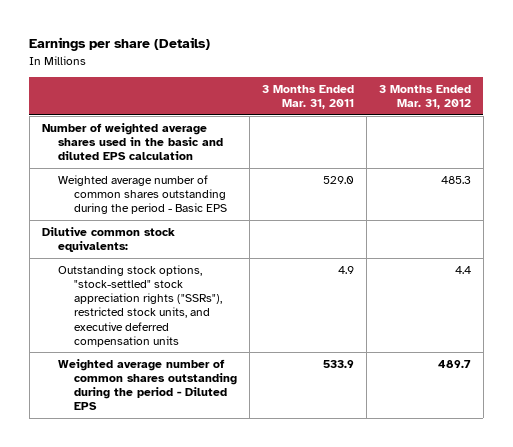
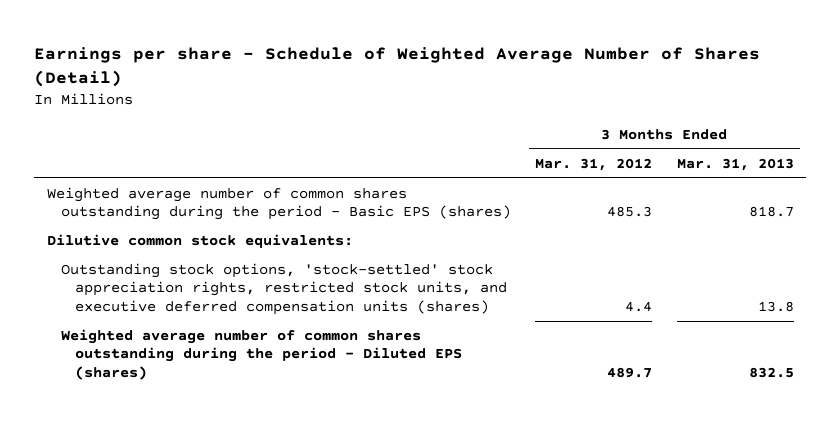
[29,37,211,52] Earnings per share (Details) -> [34,46,761,87] Earnings per share - Schedule of Weighted Average Number of Shares (Detail)
[261,85,354,110] 3 Months Ended Mar. 31, 2011 -> none
none -> [676,157,794,171] Mar. 31, 2013
[41,122,223,161] Number of weighted average shares used in the basic and diluted EPS calculation -> none
[57,174,228,215] Weighted average number of common shares outstanding during the period - Basic EPS -> [46,187,511,221] Weighted average number of common shares outstanding during the period - Basic EPS (shares)
[57,264,223,347] Outstanding stock options, "stock-settled" stock appreciation rights ("SSRs"), restricted stock units, and executive deferred compensation units -> [60,263,507,315] Outstanding stock options, 'stock-settled' stock appreciation rights, restricted stock units, and executive deferred compensation units (shares)
[57,358,238,411] Weighted average number of common shares outstanding during the period - Diluted EPS -> [60,329,462,380] Weighted average number of common shares outstanding during the period - Diluted EPS (shares)

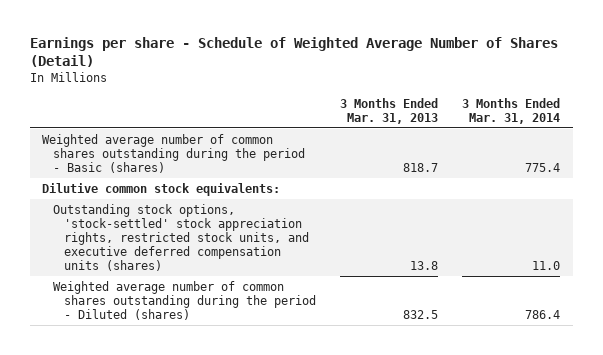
[535,157,653,171] Mar. 31, 2012 -> none
none -> [462,97,561,124] 3 Months Ended Mar. 31, 2014
[46,187,511,221] Weighted average number of common shares outstanding during the period - Basic EPS (shares) -> [42,133,306,173] Weighted average number of common shares outstanding during the period - Basic (shares)
[60,329,462,380] Weighted average number of common shares outstanding during the period - Diluted EPS (shares) -> [53,280,316,320] Weighted average number of common shares outstanding during the period - Diluted (shares)

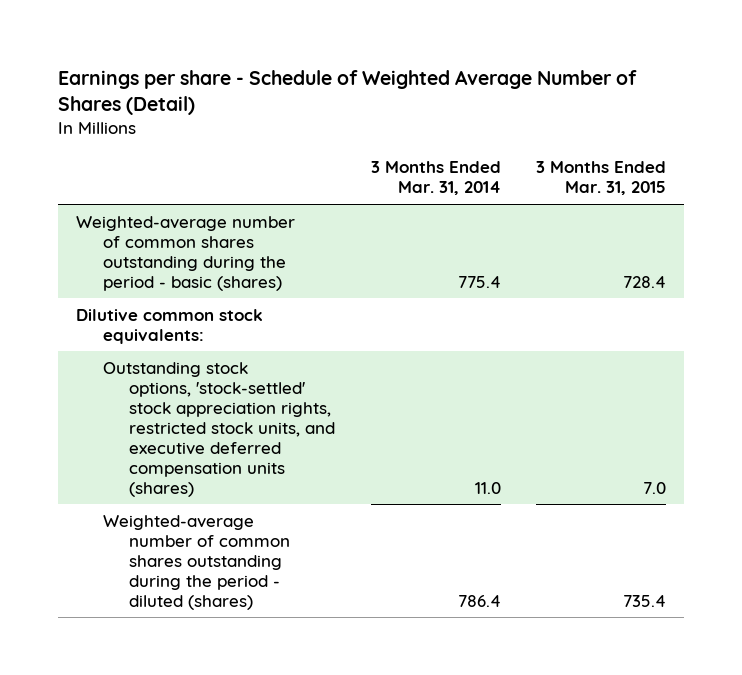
[340,97,439,124] 3 Months Ended Mar. 31, 2013 -> none
none -> [536,161,667,196] 3 Months Ended Mar. 31, 2015
[42,133,306,173] Weighted average number of common shares outstanding during the period - Basic (shares) -> [76,215,296,291] Weighted-average number of common shares outstanding during the period - basic (shares)
[53,280,316,320] Weighted average number of common shares outstanding during the period - Diluted (shares) -> [102,514,291,610] Weighted-average number of common shares outstanding during the period - diluted (shares)

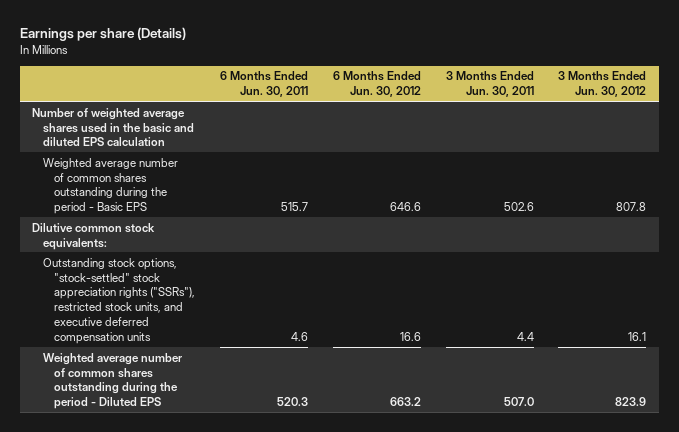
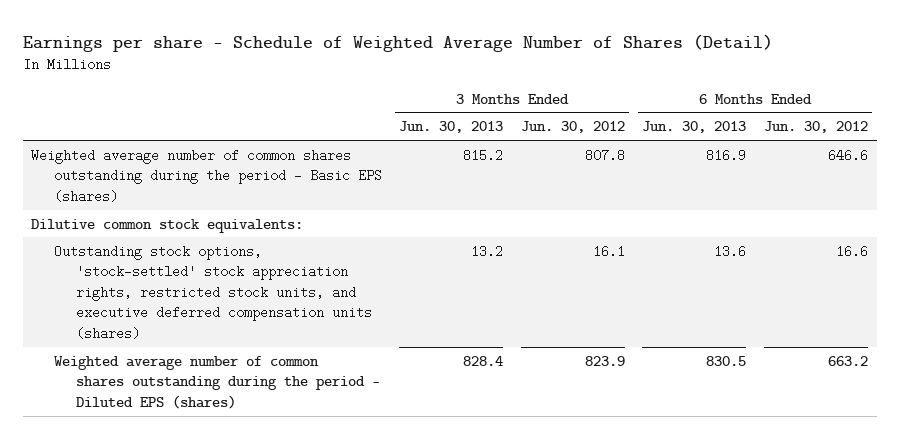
[19,27,186,42] Earnings per share (Details) -> [22,33,773,52] Earnings per share - Schedule of Weighted Average Number of Shares (Detail)
[219,71,308,98] 6 Months Ended Jun. 30, 2011 -> none
[445,71,534,98] 3 Months Ended Jun. 30, 2011 -> none
none -> [399,121,504,134] Jun. 30, 2013
none -> [642,121,747,134] Jun. 30, 2013
[32,107,195,147] Number of weighted average shares used in the basic and diluted EPS calculation -> none
[43,157,179,215] Weighted average number of common shares outstanding during the period - Basic EPS -> [31,148,382,203] Weighted average number of common shares outstanding during the period - Basic EPS (shares)
[43,257,195,345] Outstanding stock options, "stock-settled" stock appreciation rights ("SSRs"), restricted stock units, and executive deferred compensation units -> [53,244,373,340] Outstanding stock options, 'stock-settled' stock appreciation rights, restricted stock units, and executive deferred compensation units (shares)
[43,352,183,410] Weighted average number of common shares outstanding during the period - Diluted EPS -> [53,355,381,409] Weighted average number of common shares outstanding during the period - Diluted EPS (shares)

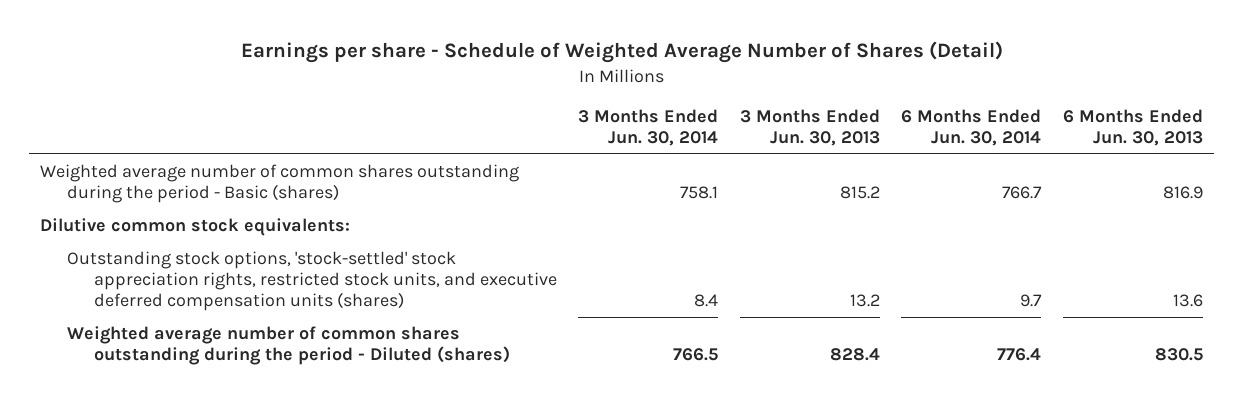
[520,121,625,134] Jun. 30, 2012 -> none
[763,121,868,134] Jun. 30, 2012 -> none
none -> [578,108,719,146] 3 Months Ended Jun. 30, 2014
none -> [901,108,1042,146] 6 Months Ended Jun. 30, 2014
[31,148,382,203] Weighted average number of common shares outstanding during the period - Basic EPS (shares) -> [40,164,520,204] Weighted average number of common shares outstanding during the period - Basic (shares)
[53,355,381,409] Weighted average number of common shares outstanding during the period - Diluted EPS (shares) -> [66,326,510,366] Weighted average number of common shares outstanding during the period - Diluted (shares)

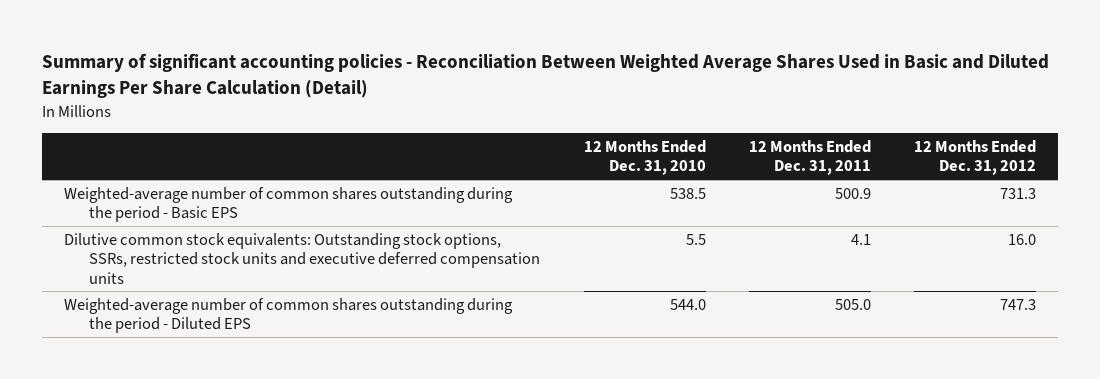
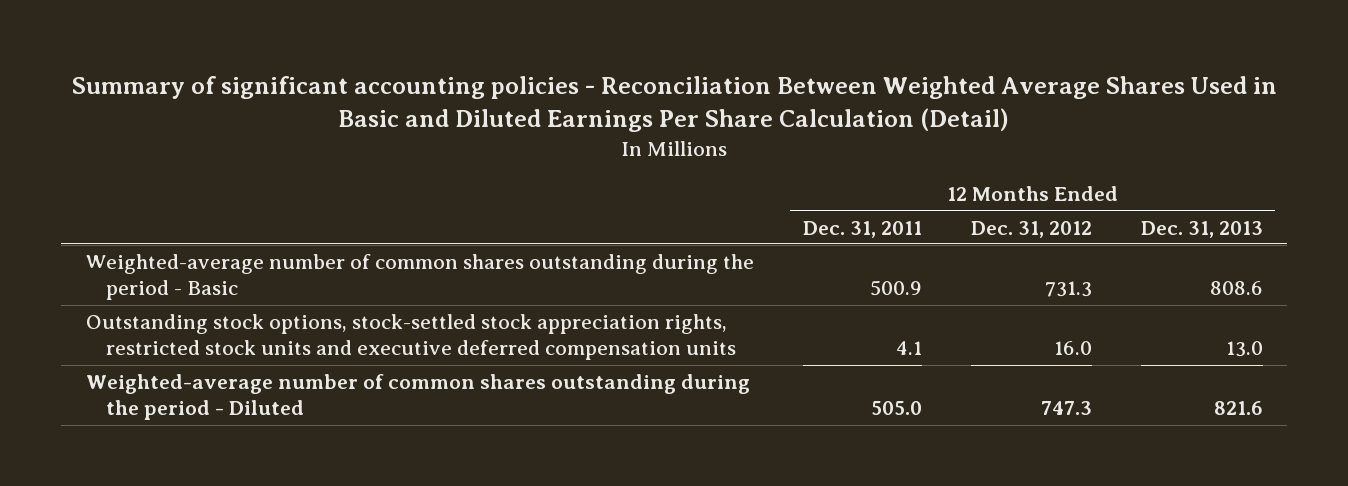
[583,139,706,176] 12 Months Ended Dec. 31, 2010 -> none
none -> [1140,220,1263,238] Dec. 31, 2013
[64,186,514,223] Weighted-average number of common shares outstanding during the period - Basic EPS -> [85,254,754,301] Weighted-average number of common shares outstanding during the period - Basic
[64,232,541,284] Dilutive common stock equivalents: Outstanding stock options, SSRs, restricted stock units and executive deferred compensation units -> [85,314,736,361] Outstanding stock options, stock-settled stock appreciation rights, restricted stock units and executive deferred compensation units
[64,297,514,334] Weighted-average number of common shares outstanding during the period - Diluted EPS -> [85,374,750,421] Weighted-average number of common shares outstanding during the period - Diluted

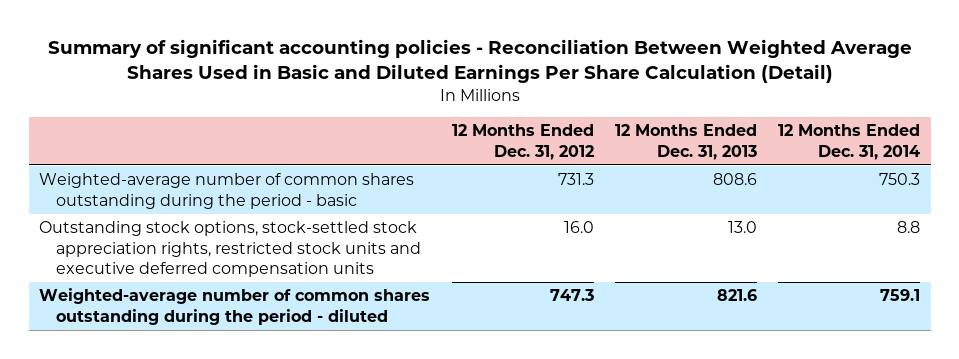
[802,220,922,238] Dec. 31, 2011 -> none
none -> [778,124,921,160] 12 Months Ended Dec. 31, 2014
[85,254,754,301] Weighted-average number of common shares outstanding during the period - Basic -> [39,173,415,209] Weighted-average number of common shares outstanding during the period - basic
[85,374,750,421] Weighted-average number of common shares outstanding during the period - Diluted -> [39,288,431,325] Weighted-average number of common shares outstanding during the period - diluted

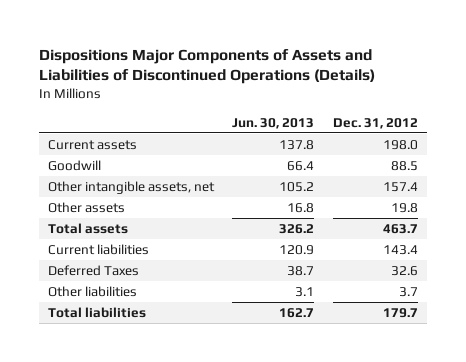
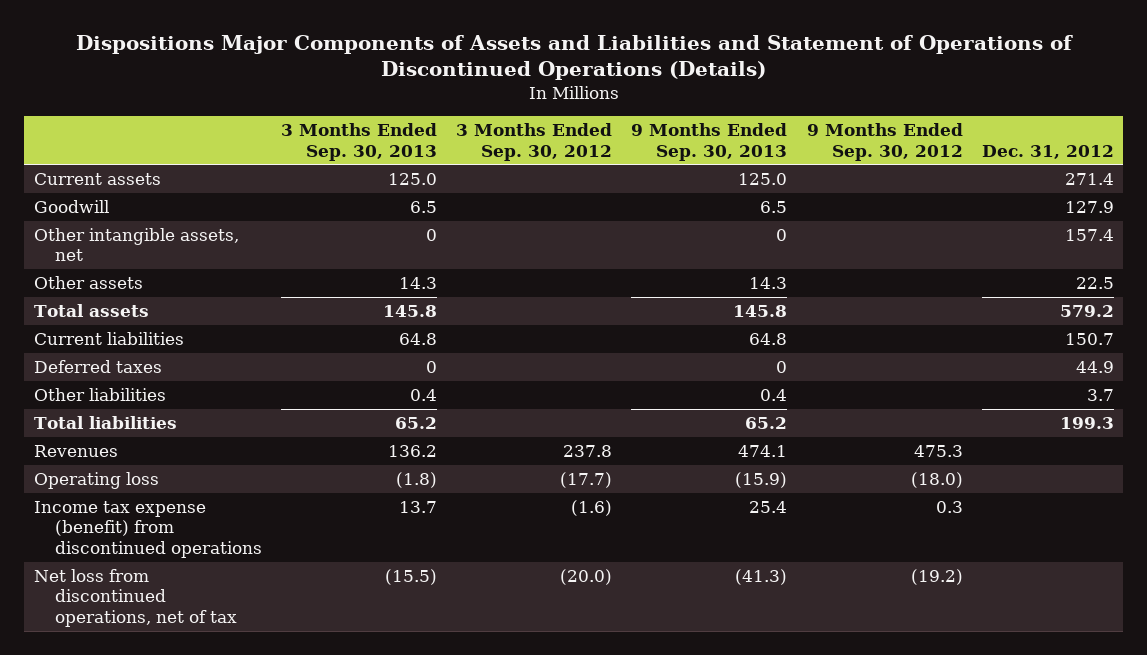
[38,48,375,85] Dispositions Major Components of Assets and Liabilities of Discontinued Operations (Details) -> [75,35,1073,81] Dispositions Major Components of Assets and Liabilities and Statement of Operations of Discontinued Operations (Details)
[232,117,315,129] Jun. 30, 2013 -> none
none -> [281,123,438,161] 3 Months Ended Sep. 30, 2013
none -> [456,123,613,161] 3 Months Ended Sep. 30, 2012
none -> [631,123,788,161] 9 Months Ended Sep. 30, 2013
none -> [806,123,963,161] 9 Months Ended Sep. 30, 2012
[382,139,418,150] 198.0 -> [1064,172,1114,185] 271.4
[390,160,418,171] 88.5 -> [1064,200,1114,213] 127.9
[390,202,418,213] 19.8 -> [1075,276,1114,289] 22.5
[382,223,418,234] 463.7 -> [1059,304,1114,317] 579.2
[382,244,418,255] 143.4 -> [1064,332,1114,345] 150.7
[48,264,140,276] Deferred Taxes -> [33,359,162,373] Deferred taxes
[390,265,418,276] 32.6 -> [1075,360,1114,373] 44.9
[382,307,418,318] 179.7 -> [1059,416,1114,429] 199.3
none -> [33,444,118,457] Revenues
none -> [33,471,159,489] Operating loss
none -> [33,500,263,559] Income tax expense (benefit) from discontinued operations
none -> [33,568,238,628] Net loss from discontinued operations, net of tax

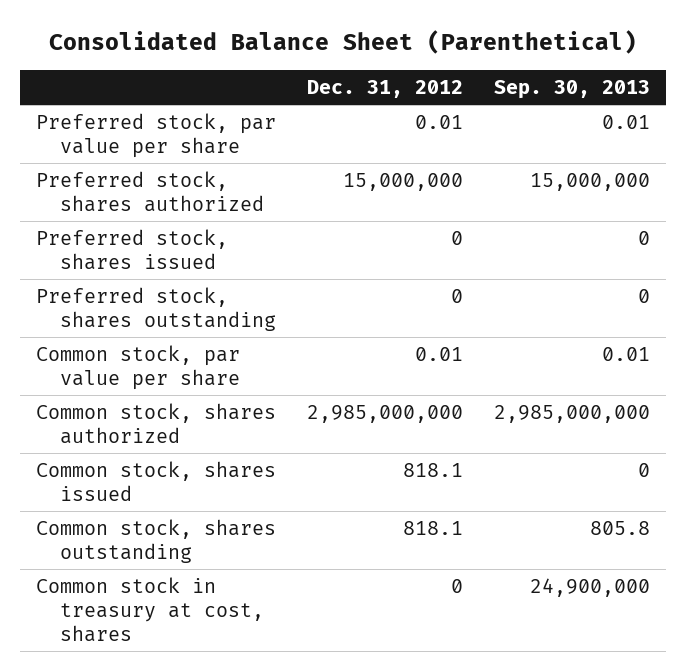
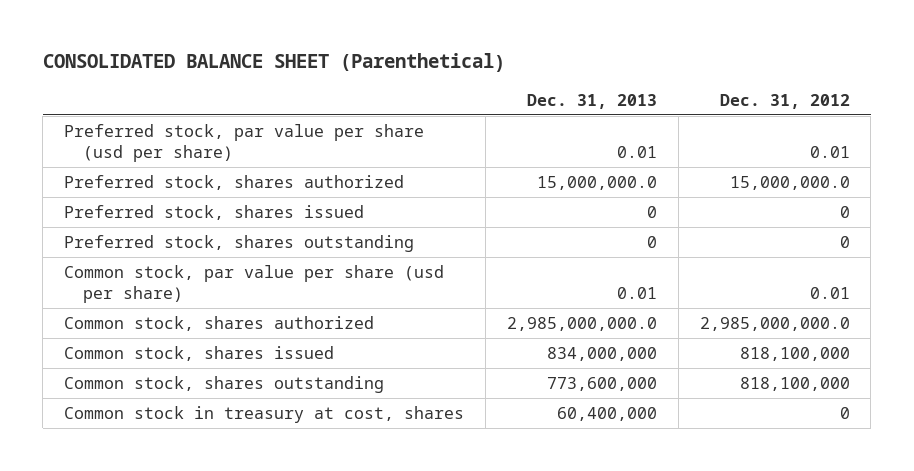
[49,30,638,55] Consolidated Balance Sheet (Parenthetical) -> [42,53,505,73] CONSOLIDATED BALANCE SHEET (Parenthetical)
[494,80,651,100] Sep. 30, 2013 -> none
none -> [526,93,657,109] Dec. 31, 2013
[35,113,276,158] Preferred stock, par value per share -> [64,124,425,162] Preferred stock, par value per share (usd per share)
[343,173,464,192] 15,000,000 -> [729,176,850,191] 15,000,000.0
[35,345,241,390] Common stock, par value per share -> [64,265,445,303] Common stock, par value per share (usd per share)
[307,405,464,424] 2,985,000,000 -> [699,317,850,332] 2,985,000,000.0
[403,463,464,478] 818.1 -> [739,347,850,362] 818,100,000
[403,521,464,536] 818.1 -> [739,377,850,392] 818,100,000

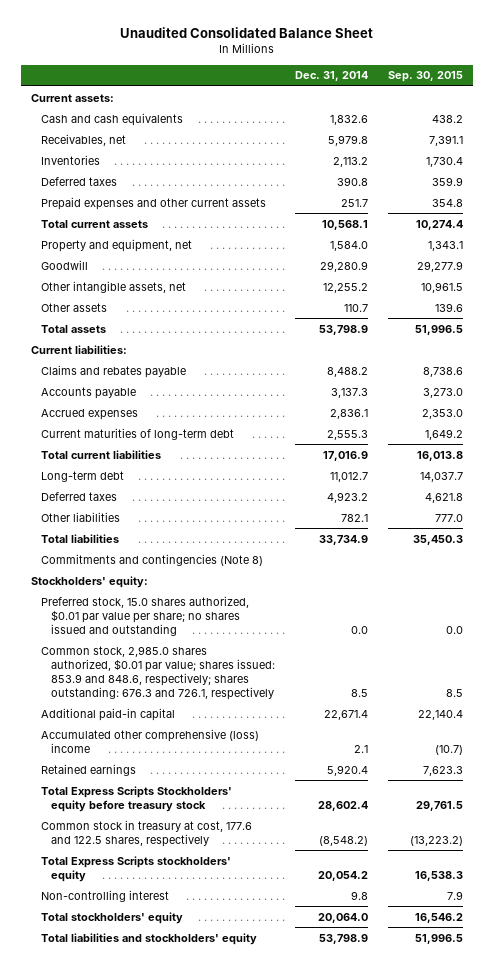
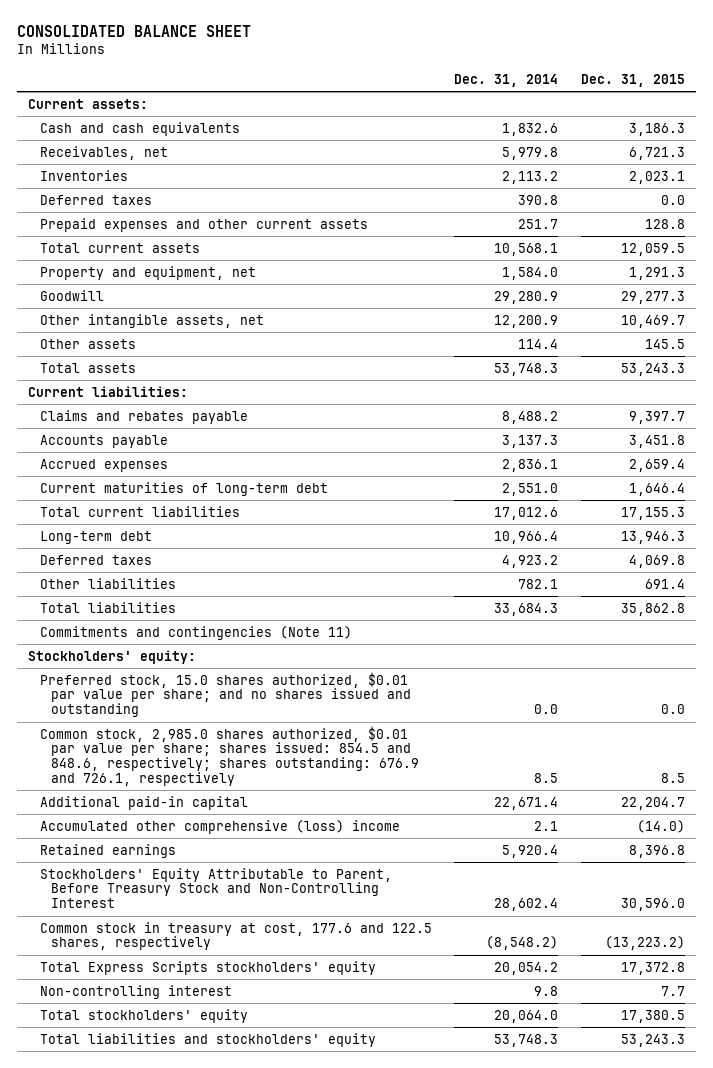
[120,27,374,39] Unaudited Consolidated Balance Sheet -> [17,25,252,38] CONSOLIDATED BALANCE SHEET
[388,71,464,83] Sep. 30, 2015 -> none
none -> [580,73,685,87] Dec. 31, 2015
[322,282,368,293] 12,255.2 -> [494,314,559,328] 12,200.9
[343,303,368,312] 110.7 -> [518,338,559,349] 114.4
[318,324,368,335] 53,798.9 -> [494,362,559,376] 53,748.3
[326,429,368,440] 2,555.3 -> [502,482,559,496] 2,551.0
[322,450,368,461] 17,016.9 -> [494,506,559,520] 17,012.6
[329,471,368,482] 11,012.7 -> [494,530,559,544] 10,966.4
[318,534,368,545] 33,734.9 -> [494,602,559,616] 33,684.3
[40,553,263,566] Commitments and contingencies (Note 8) -> [39,625,352,640] Commitments and contingencies (Note 11)
[40,595,249,636] Preferred stock, 15.0 shares authorized, $0.01 par value per share; no shares issued and outstanding -> [39,671,411,718] Preferred stock, 15.0 shares authorized, $0.01 par value per share; and no shares issued and outstanding
[40,645,275,700] Common stock, 2,985.0 shares authorized, $0.01 par value; shares issued: 853.9 and 848.6, respectively; shares outstanding: 676.3 and 726.1, respectively -> [39,725,419,787] Common stock, 2,985.0 shares authorized, $0.01 par value per share; shares issued: 854.5 and 848.6, respectively; shares outstanding: 676.9 and 726.1, respectively
[40,785,232,812] Total Express Scripts Stockholders' equity before treasury stock -> [39,867,392,909] Stockholders' Equity Attributable to Parent, Before Treasury Stock and Non-Controlling Interest
[318,933,368,944] 53,798.9 -> [494,1033,559,1047] 53,748.3

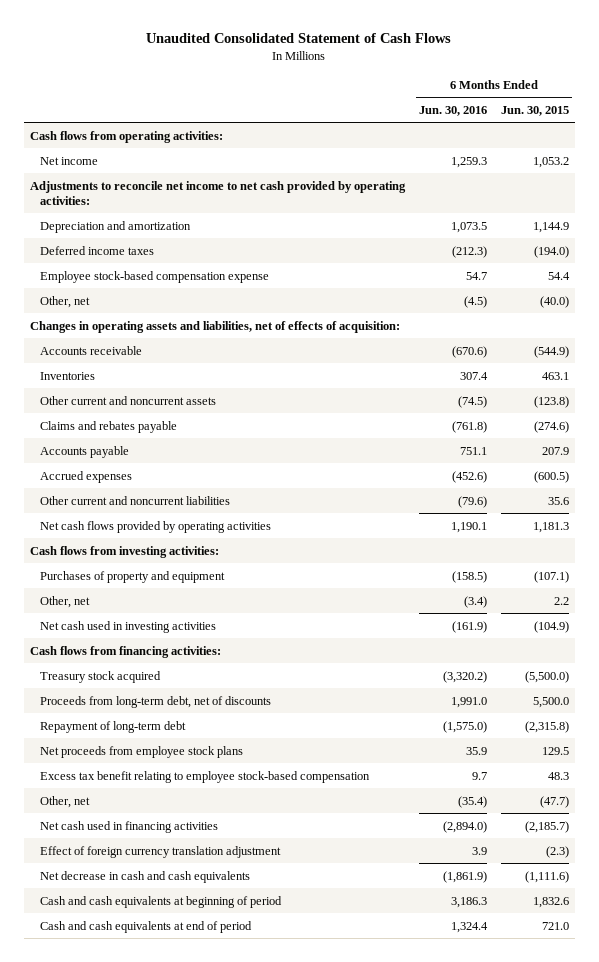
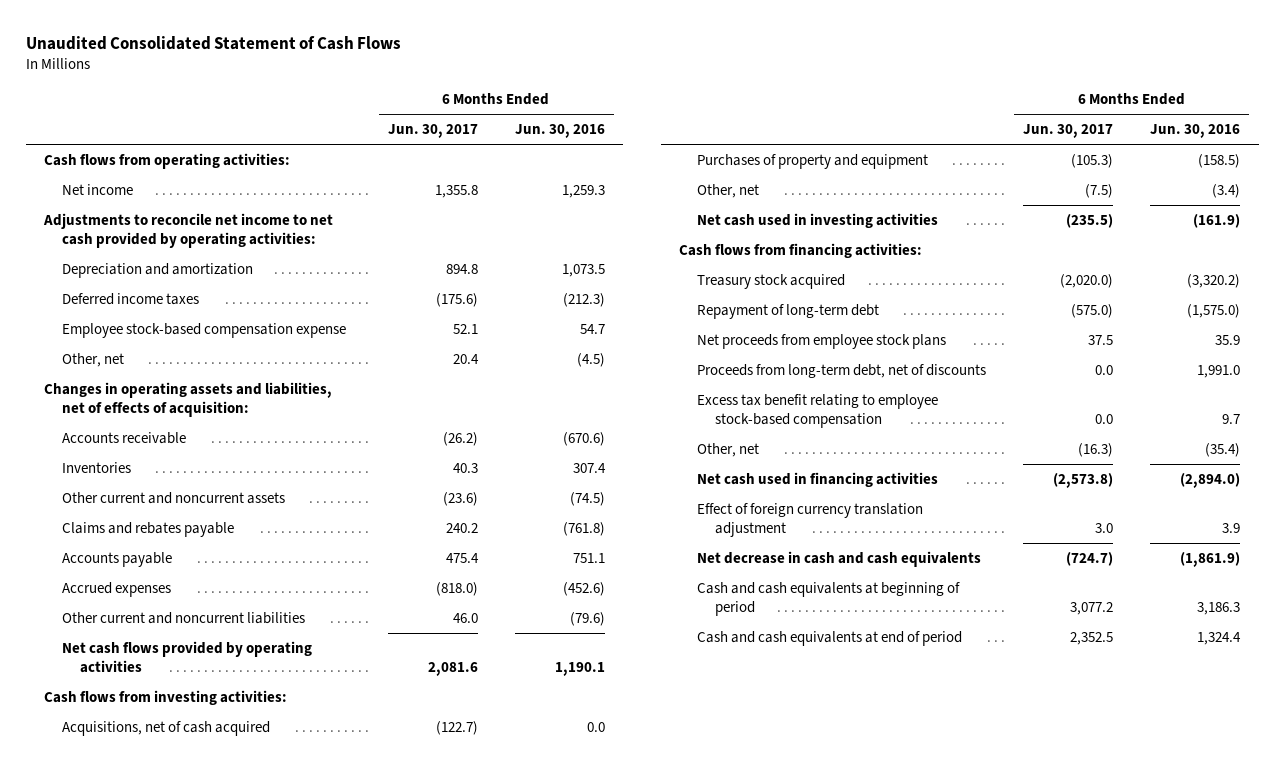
[500,105,569,116] Jun. 30, 2015 -> none
none -> [387,124,478,139] Jun. 30, 2017
none -> [61,721,270,737] Acquisitions, net of cash acquired
[40,695,272,708] Proceeds from long-term debt, net of discounts -> [697,364,987,379] Proceeds from long-term debt, net of discounts

